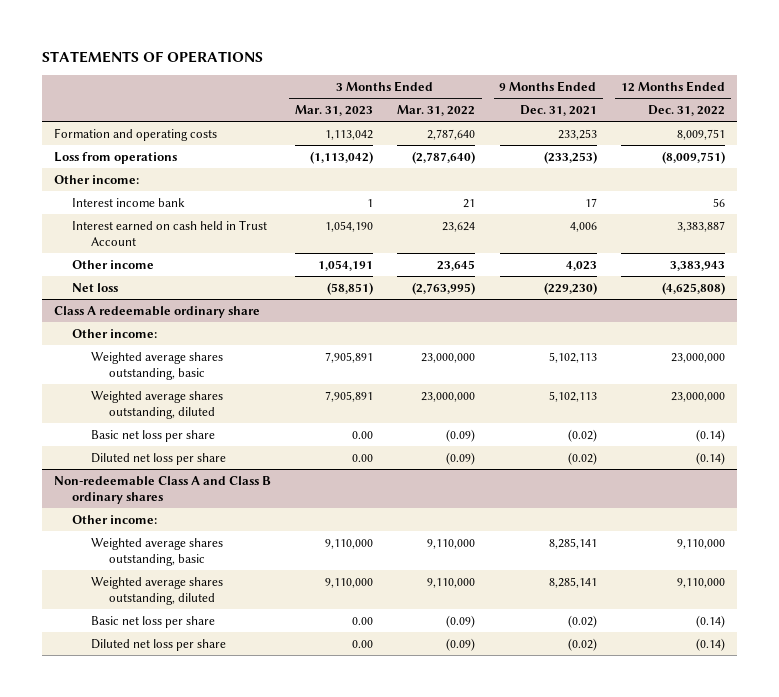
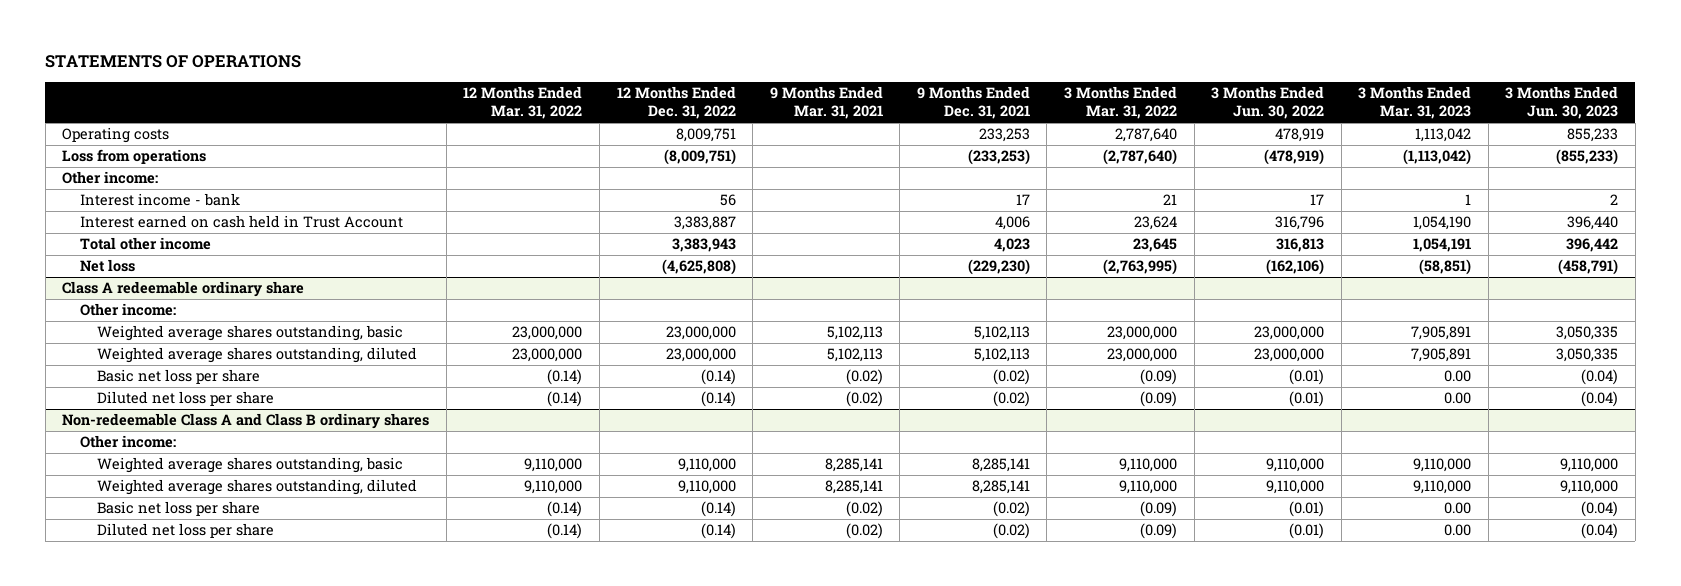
none -> [463,85,583,120] 12 Months Ended Mar. 31, 2022
none -> [769,85,883,120] 9 Months Ended Mar. 31, 2021
none -> [1211,85,1325,120] 3 Months Ended Jun. 30, 2022
none -> [1505,85,1619,120] 3 Months Ended Jun. 30, 2023
[53,127,217,141] Formation and operating costs -> [62,127,170,144] Operating costs
[72,197,186,207] Interest income bank -> [79,193,240,207] Interest income - bank
[72,259,155,269] Other income -> [79,237,211,251] Total other income

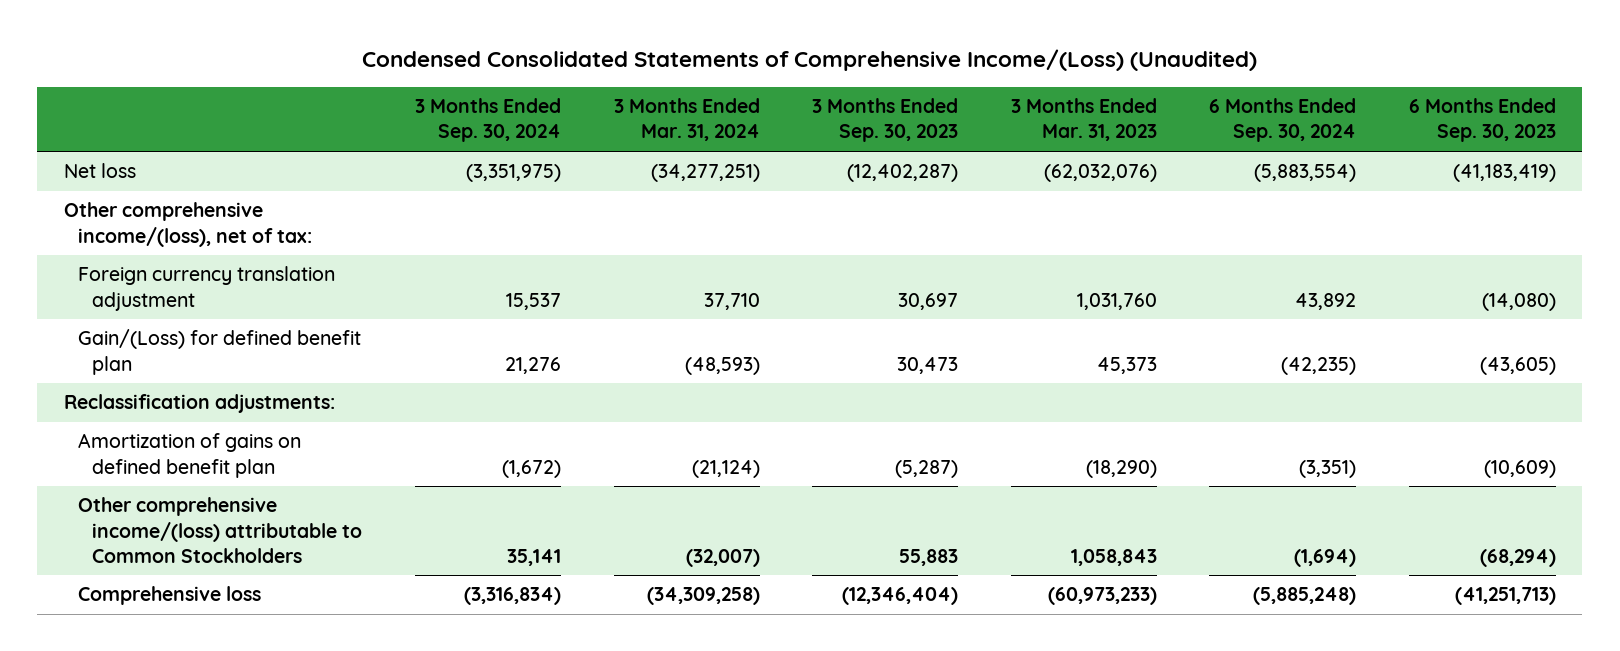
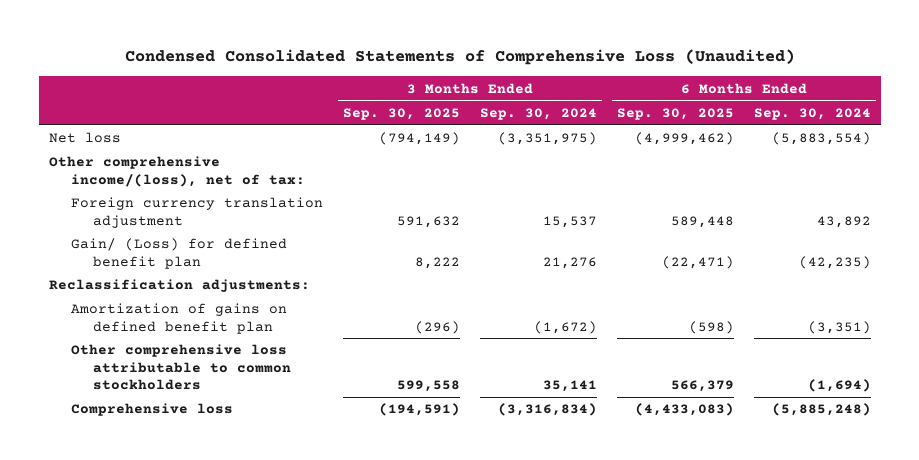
[361,49,1257,72] Condensed Consolidated Statements of Comprehensive Income/(Loss) (Unaudited) -> [124,49,795,66] Condensed Consolidated Statements of Comprehensive Loss (Unaudited)
[613,98,760,142] 3 Months Ended Mar. 31, 2024 -> none
[812,98,959,143] 3 Months Ended Sep. 30, 2023 -> none
[1010,98,1157,142] 3 Months Ended Mar. 31, 2023 -> none
[1409,98,1557,143] 6 Months Ended Sep. 30, 2023 -> none
none -> [342,107,460,120] Sep. 30, 2025
none -> [616,107,734,120] Sep. 30, 2025
[77,329,361,375] Gain/(Loss) for defined benefit plan -> [70,238,287,269] Gain/ (Loss) for defined benefit plan
[77,497,363,563] Other comprehensive income/(loss) attributable to Common Stockholders -> [70,344,291,390] Other comprehensive loss attributable to common stockholders

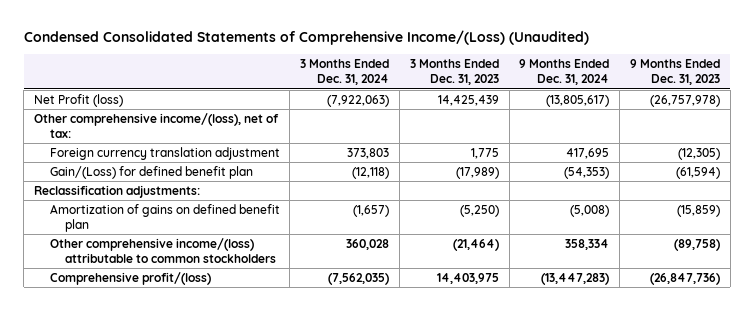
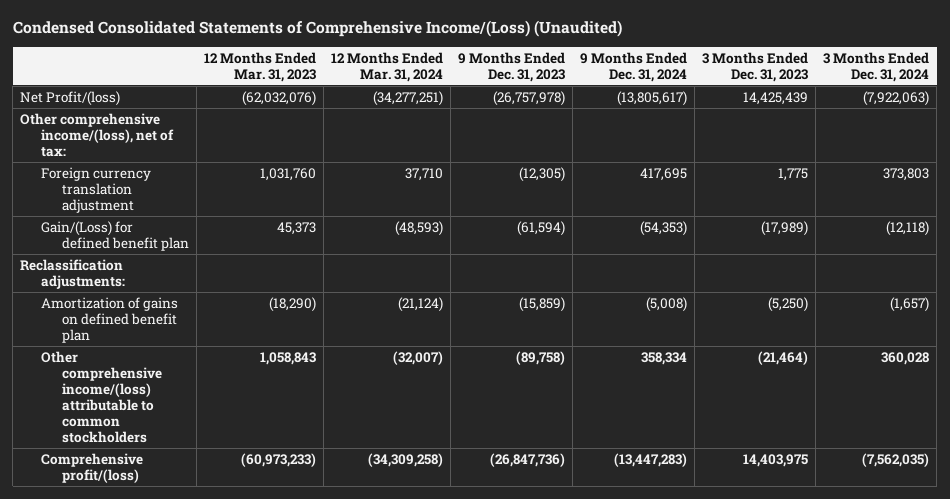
none -> [204,51,317,82] 12 Months Ended Mar. 31, 2023
none -> [331,51,444,82] 12 Months Ended Mar. 31, 2024
[33,94,123,108] Net Profit (loss) -> [20,90,121,106] Net Profit/(loss)

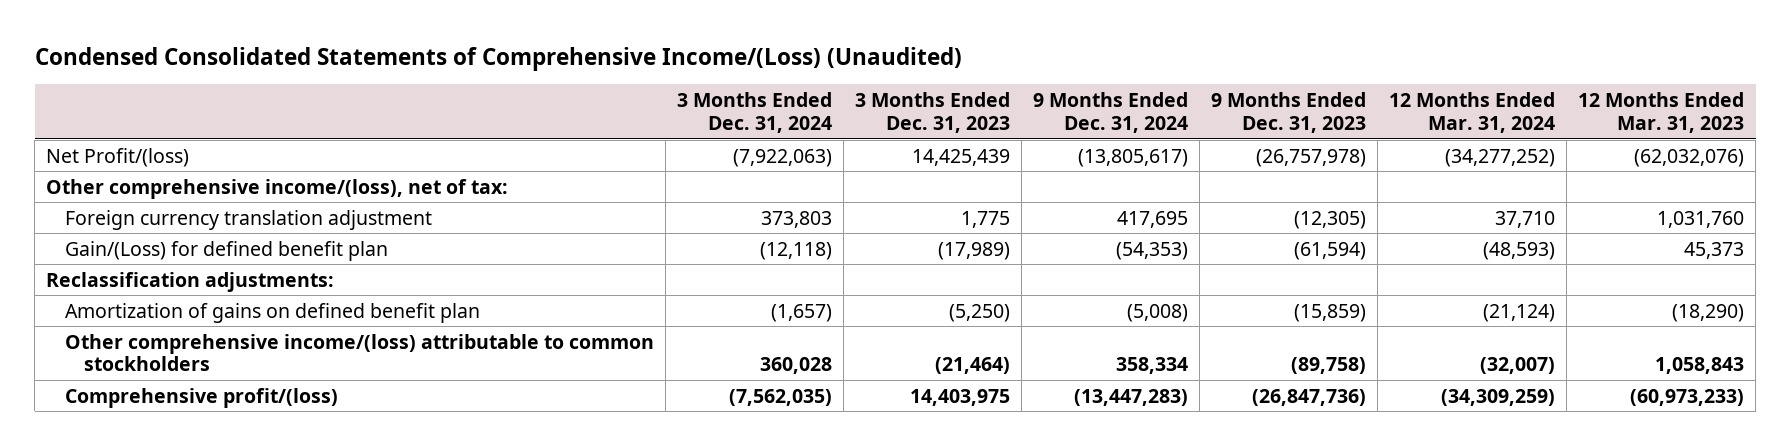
[373,90,444,106] (34,277,251) -> [1445,148,1556,167] (34,277,252)
[368,452,444,467] (34,309,258) -> [1441,388,1556,406] (34,309,259)

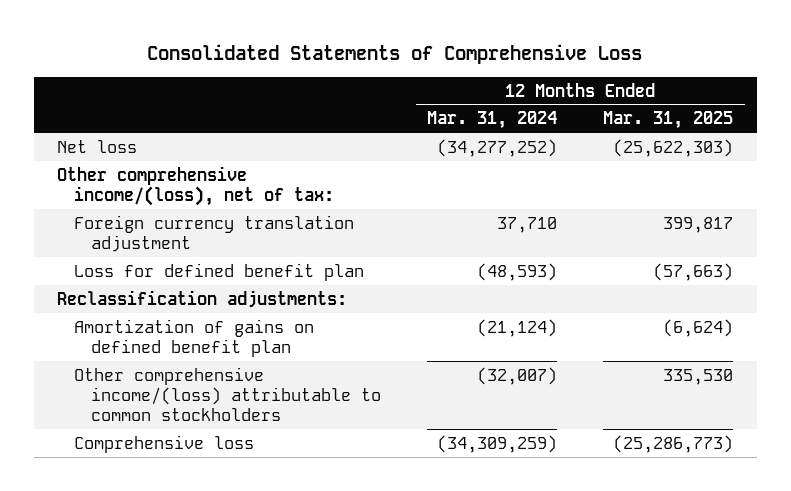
[34,46,962,71] Condensed Consolidated Statements of Comprehensive Income/(Loss) (Unaudited) -> [147,44,643,65] Consolidated Statements of Comprehensive Loss
[677,92,833,133] 3 Months Ended Dec. 31, 2024 -> none
[855,92,1011,133] 3 Months Ended Dec. 31, 2023 -> none
[1033,92,1189,133] 9 Months Ended Dec. 31, 2024 -> none
[1211,92,1367,133] 9 Months Ended Dec. 31, 2023 -> none
[1578,92,1745,133] 12 Months Ended Mar. 31, 2023 -> none
none -> [603,111,734,130] Mar. 31, 2025
[46,147,190,167] Net Profit/(loss) -> [57,139,138,153] Net loss
[65,240,389,261] Gain/(Loss) for defined benefit plan -> [74,262,365,281] Loss for defined benefit plan
[65,387,339,408] Comprehensive profit/(loss) -> [74,434,255,453] Comprehensive loss

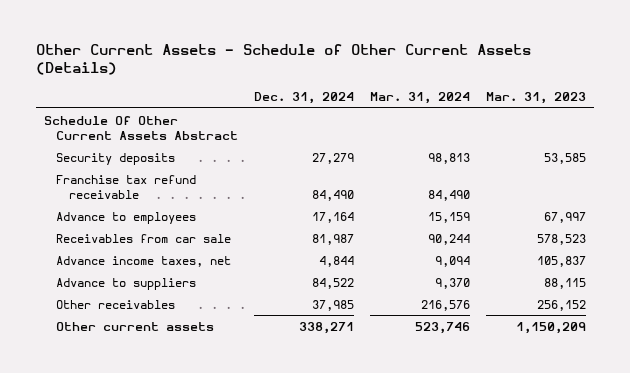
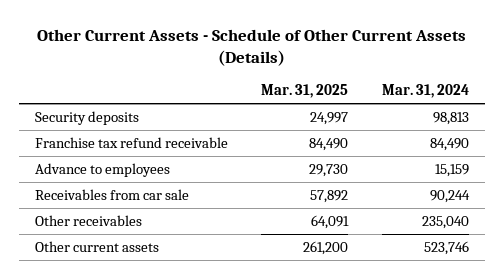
[254,92,355,105] Dec. 31, 2024 -> none
[485,92,586,105] Mar. 31, 2023 -> none
none -> [261,84,349,99] Mar. 31, 2025
[44,115,239,140] Schedule Of Other Current Assets Abstract -> none
[56,255,232,267] Advance income taxes, net -> none
[56,277,197,290] Advance to suppliers -> none
[420,299,470,311] 216,576 -> [421,215,469,229] 235,040

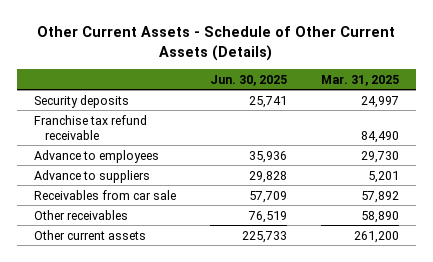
[381,84,469,99] Mar. 31, 2024 -> none
none -> [209,74,287,86] Jun. 30, 2025
none -> [33,169,150,183] Advance to suppliers
[311,214,350,229] 64,091 -> [360,210,399,223] 58,890

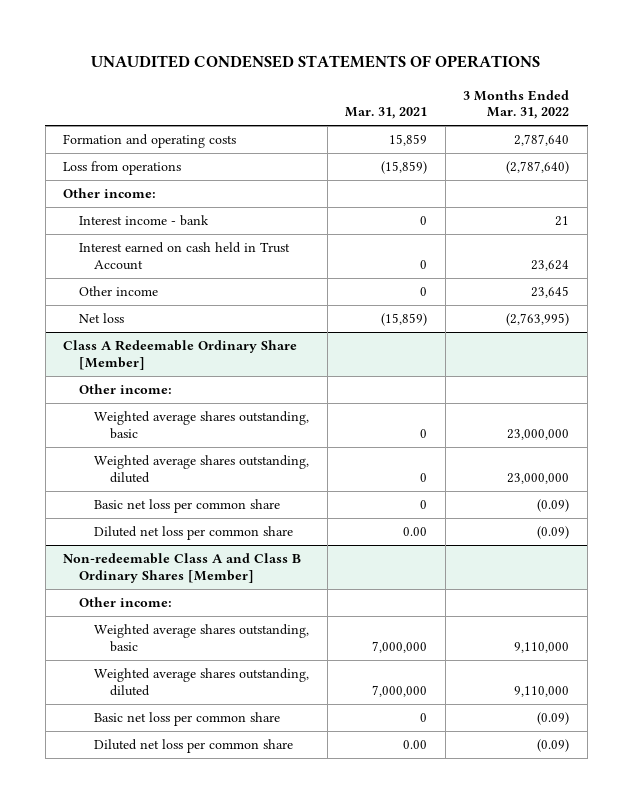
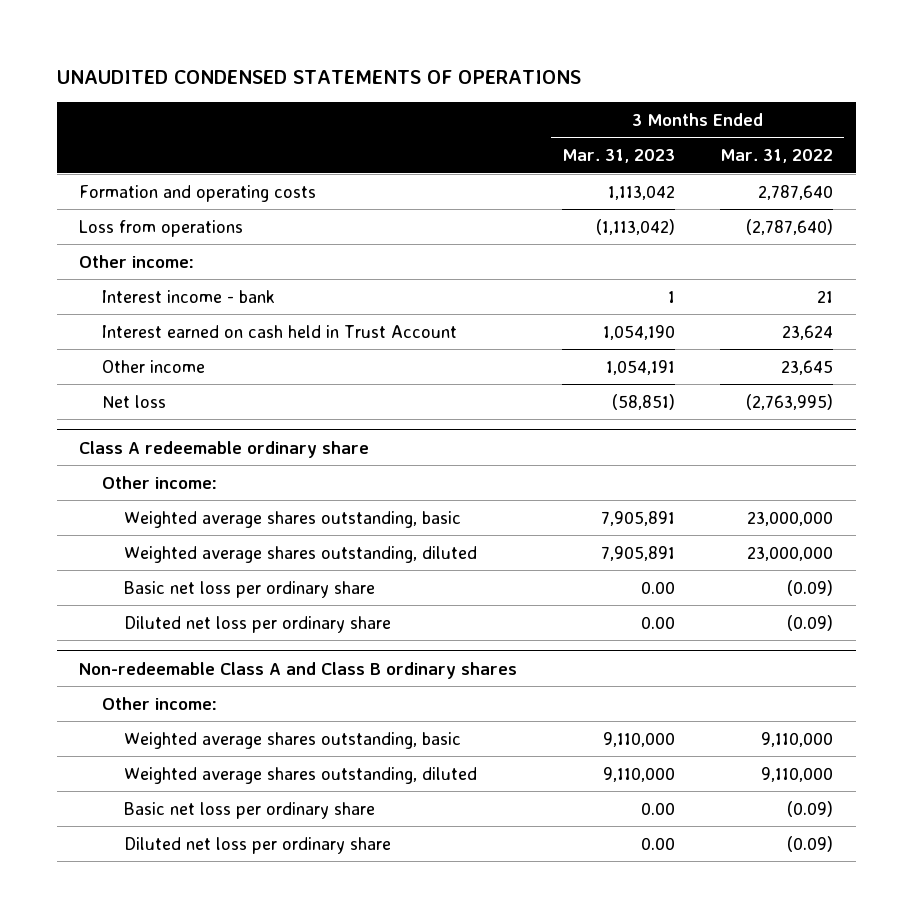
[345,107,428,120] Mar. 31, 2021 -> none
none -> [562,149,676,164] Mar. 31, 2023
[63,339,298,370] Class A Redeemable Ordinary Share [Member] -> [79,440,370,458] Class A redeemable ordinary share
[94,498,281,513] Basic net loss per common share -> [124,580,376,598] Basic net loss per ordinary share
[94,525,294,540] Diluted net loss per common share -> [124,615,392,633] Diluted net loss per ordinary share
[63,552,302,583] Non-redeemable Class A and Class B Ordinary Shares [Member] -> [79,661,518,679] Non-redeemable Class A and Class B ordinary shares
[94,711,281,726] Basic net loss per common share -> [124,801,376,819] Basic net loss per ordinary share
[94,738,294,753] Diluted net loss per common share -> [124,836,392,854] Diluted net loss per ordinary share

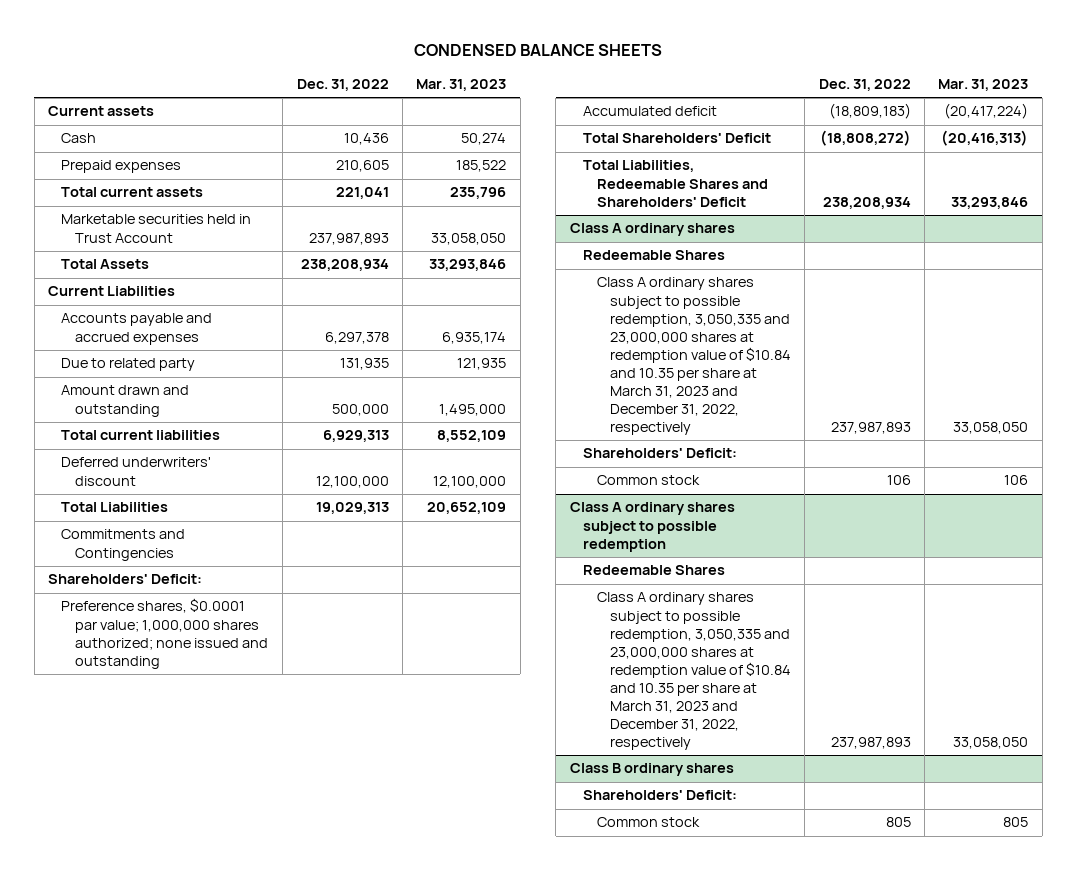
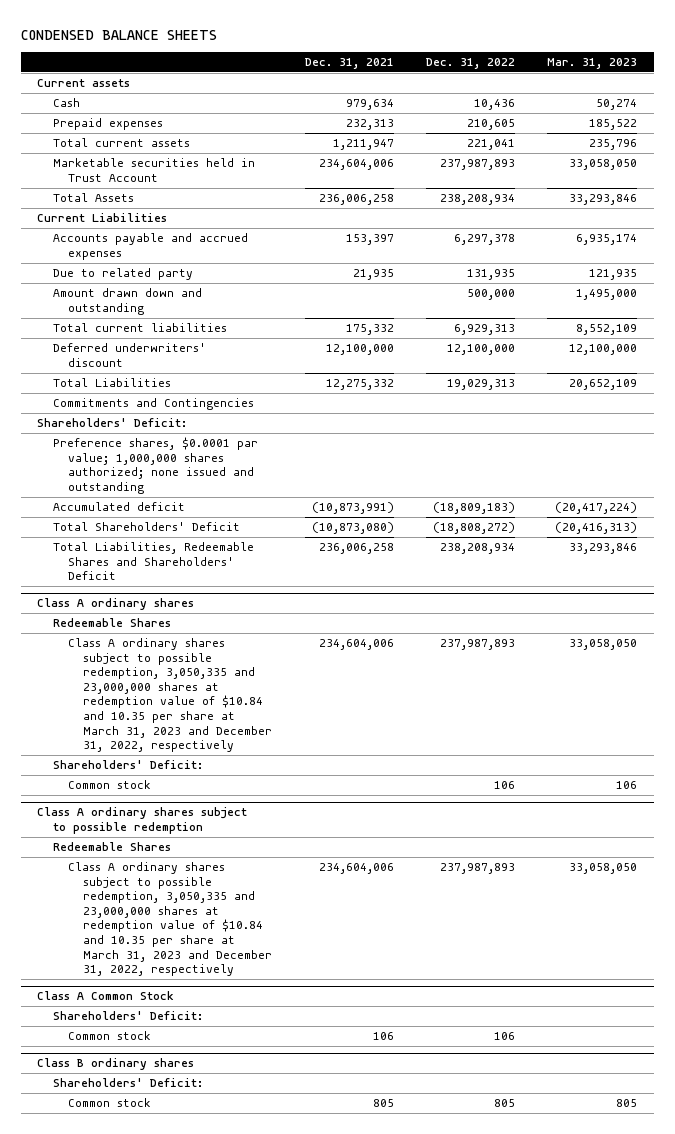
none -> [304,58,394,70] Dec. 31, 2021
[61,385,190,417] Amount drawn and outstanding -> [52,288,202,315] Amount drawn down and outstanding
none -> [37,991,175,1001] Class A Common Stock
none -> [52,1011,203,1021] Shareholders' Deficit:
none -> [67,1031,151,1041] Common stock

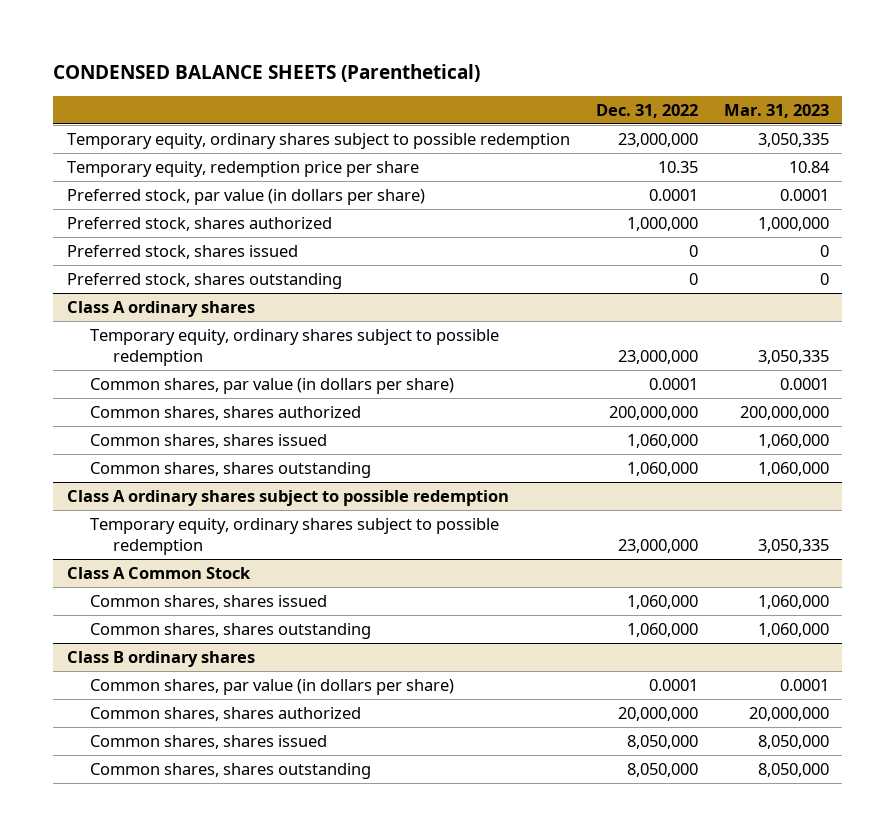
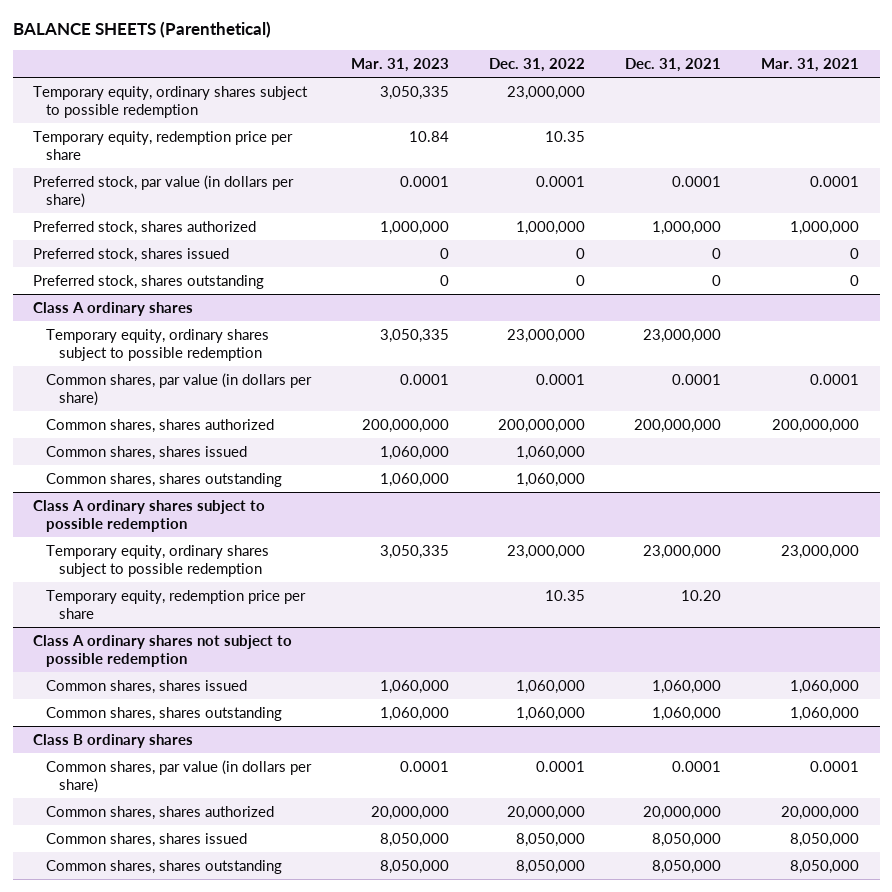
[53,64,481,83] CONDENSED BALANCE SHEETS (Parenthetical) -> [12,21,271,39] BALANCE SHEETS (Parenthetical)
none -> [625,57,722,72] Dec. 31, 2021
none -> [761,57,860,72] Mar. 31, 2021
none -> [46,589,307,619] Temporary equity, redemption price per share
[66,566,251,579] Class A Common Stock -> [32,634,292,667] Class A ordinary shares not subject to possible redemption

